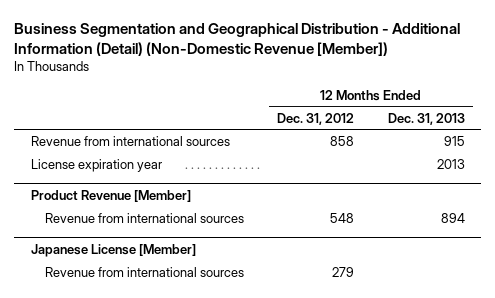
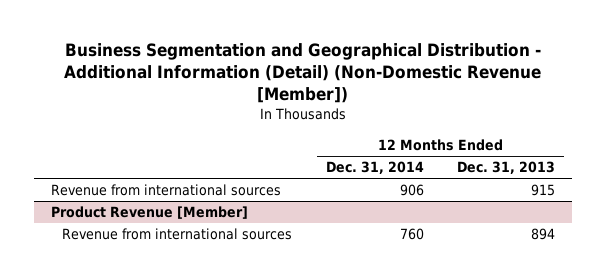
[277,112,355,125] Dec. 31, 2012 -> none
none -> [325,161,424,175] Dec. 31, 2014
[30,159,162,173] License expiration year -> none
[30,243,196,257] Japanese License [Member] -> none
[44,267,244,278] Revenue from international sources -> none

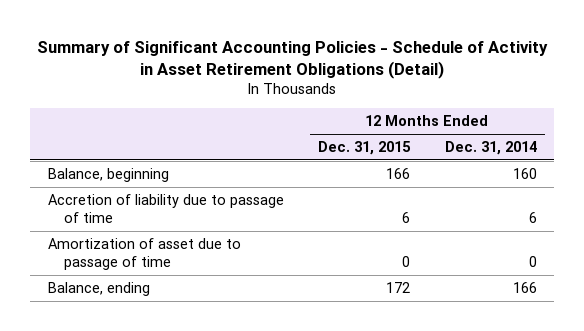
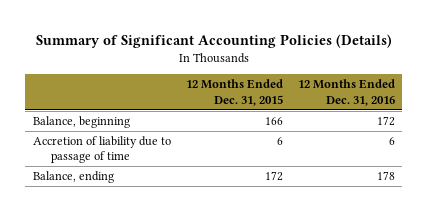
[37,40,549,79] Summary of Significant Accounting Policies - Schedule of Activity in Asset Retirement Obligations (Detail) -> [35,33,392,48] Summary of Significant Accounting Policies (Details)
[444,141,537,156] Dec. 31, 2014 -> none
none -> [297,79,395,106] 12 Months Ended Dec. 31, 2016
[47,237,241,271] Amortization of asset due to passage of time -> none

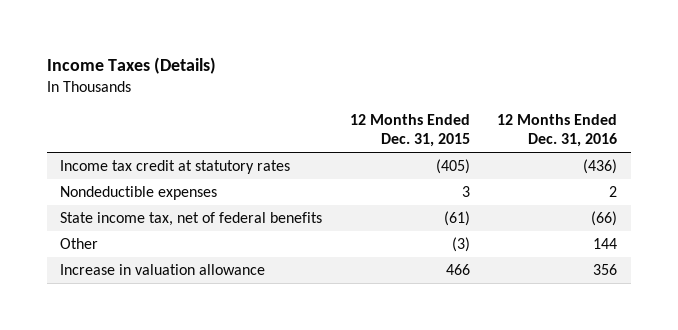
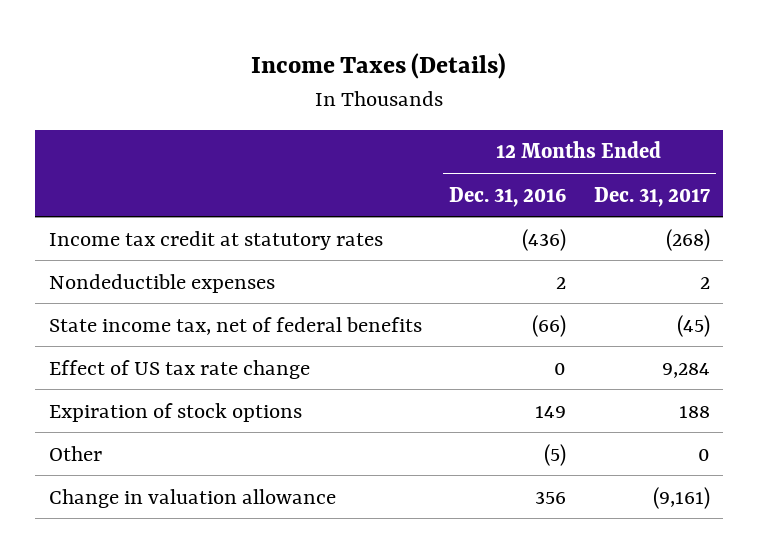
[349,114,470,148] 12 Months Ended Dec. 31, 2015 -> none
none -> [593,186,710,207] Dec. 31, 2017
none -> [49,359,311,379] Effect of US tax rate change
none -> [49,402,303,422] Expiration of stock options
[593,238,618,250] 144 -> [544,443,567,466] (5)
[60,264,266,276] Increase in valuation allowance -> [49,488,337,508] Change in valuation allowance

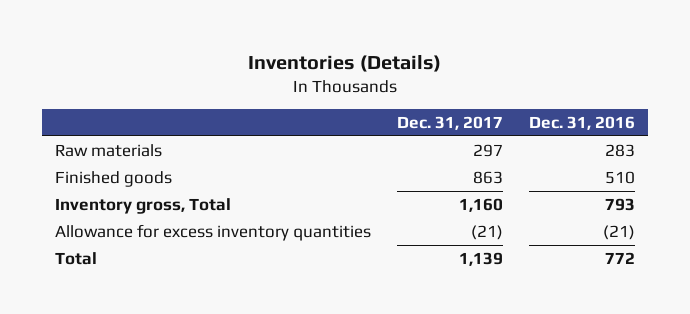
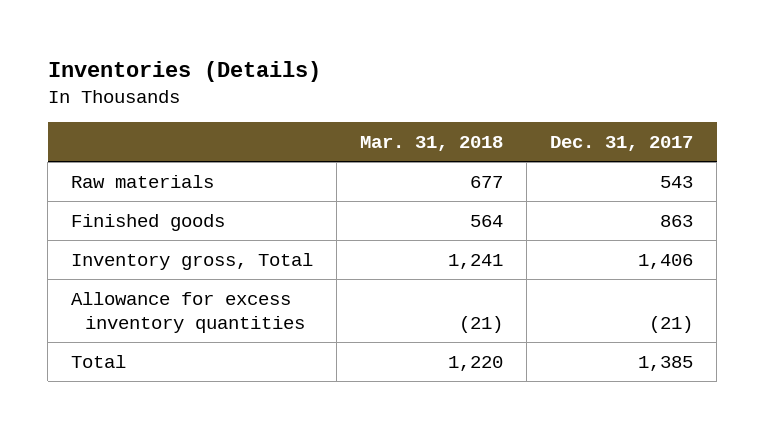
[528,115,635,130] Dec. 31, 2016 -> none
none -> [360,136,504,152] Mar. 31, 2018
[472,144,503,158] 297 -> [660,175,694,188] 543
[458,198,503,213] 1,160 -> [638,253,694,269] 1,406
[458,252,503,267] 1,139 -> [638,355,694,371] 1,385

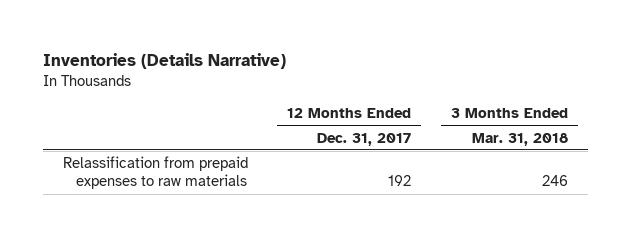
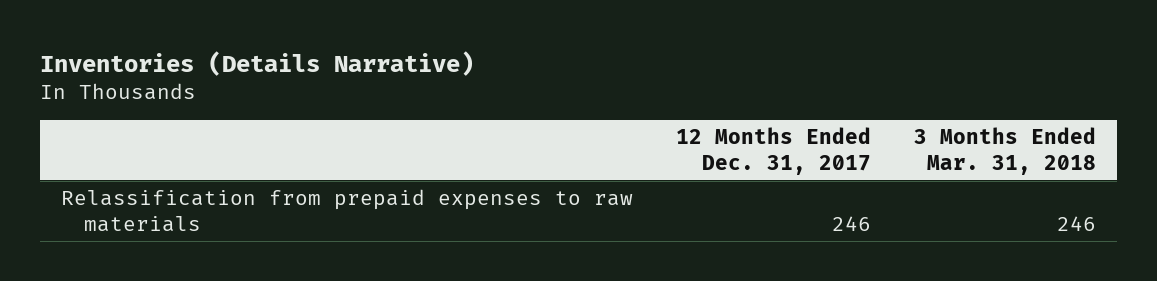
[388,175,412,187] 192 -> [832,216,872,232] 246

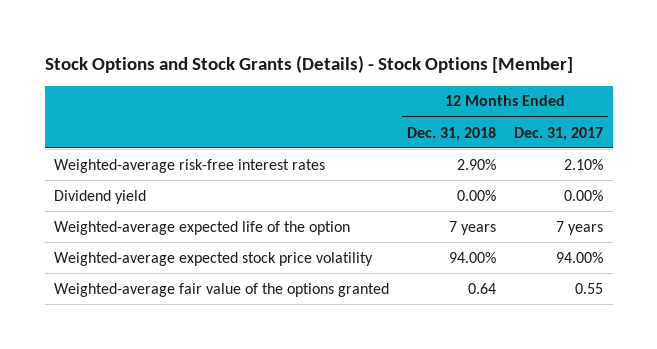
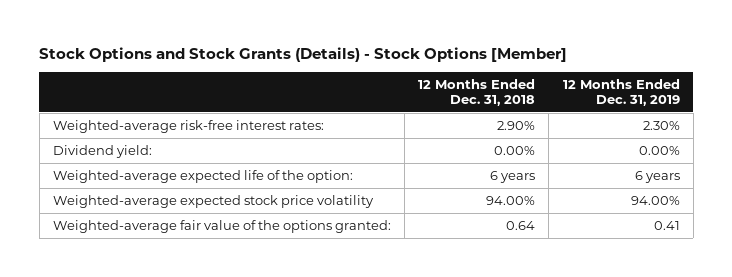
[514,126,604,141] Dec. 31, 2017 -> none
none -> [562,78,680,106] 12 Months Ended Dec. 31, 2019
[53,158,325,173] Weighted-average risk-free interest rates -> [52,119,324,133] Weighted-average risk-free interest rates:
[53,189,146,204] Dividend yield -> [52,144,152,158] Dividend yield:
[53,220,350,235] Weighted-average expected life of the option -> [52,169,353,183] Weighted-average expected life of the option:
[449,220,497,235] 7 years -> [490,170,536,183] 6 years
[53,282,389,297] Weighted-average fair value of the options granted -> [52,219,391,233] Weighted-average fair value of the options granted:

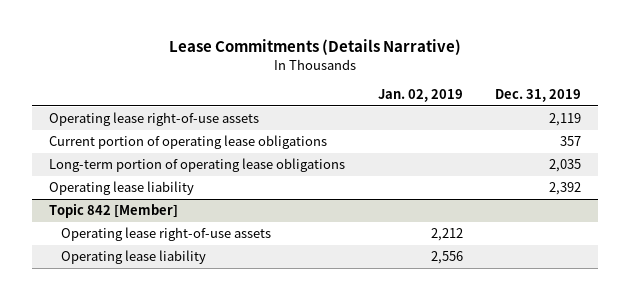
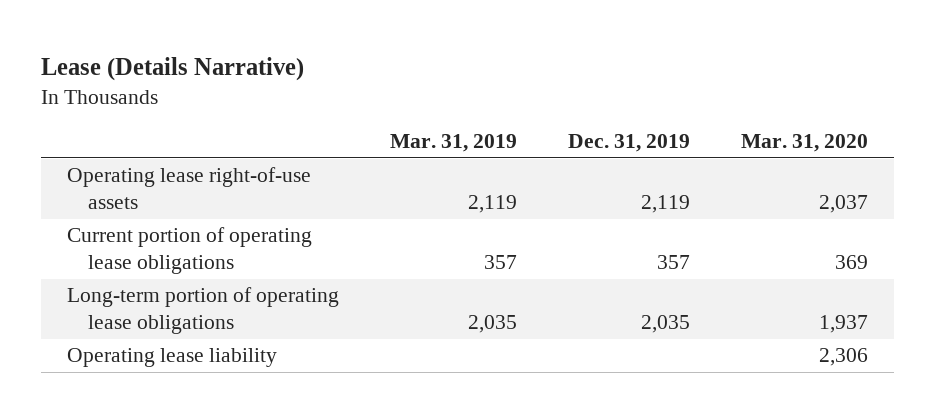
[169,39,462,56] Lease Commitments (Details Narrative) -> [41,56,305,81] Lease (Details Narrative)
[377,88,463,102] Jan. 02, 2019 -> none
none -> [389,134,517,153] Mar. 31, 2019
none -> [741,134,869,153] Mar. 31, 2020
[48,181,194,196] Operating lease liability -> none
[48,203,178,219] Topic 842 [Member] -> none
[61,227,272,242] Operating lease right-of-use assets -> none

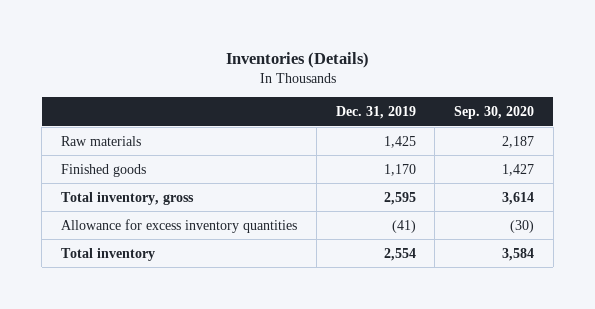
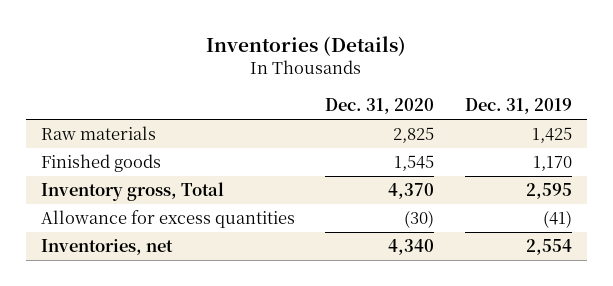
[454,106,535,120] Sep. 30, 2020 -> none
none -> [325,97,435,114] Dec. 31, 2020
[61,191,195,205] Total inventory, gross -> [40,182,224,202] Inventory gross, Total
[61,218,298,233] Allowance for excess inventory quantities -> [40,210,295,229] Allowance for excess quantities
[61,247,156,261] Total inventory -> [40,239,173,256] Inventories, net

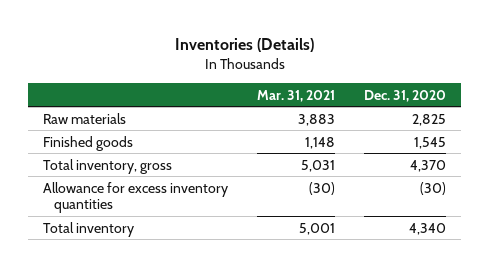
[464,97,572,114] Dec. 31, 2019 -> none
none -> [257,89,336,102] Mar. 31, 2021
[40,182,224,202] Inventory gross, Total -> [42,158,172,174] Total inventory, gross
[40,210,295,229] Allowance for excess quantities -> [42,181,228,214] Allowance for excess inventory quantities
[40,239,173,256] Inventories, net -> [42,221,134,237] Total inventory

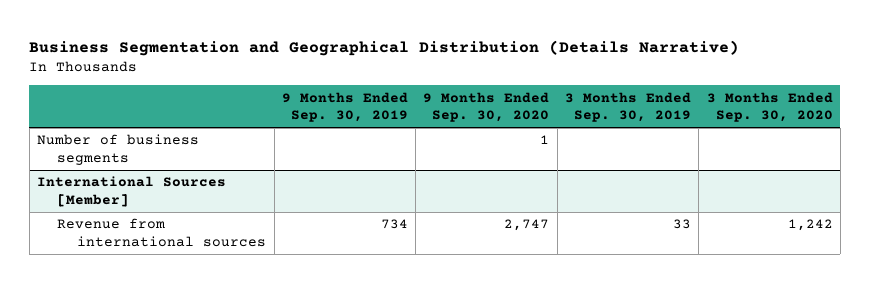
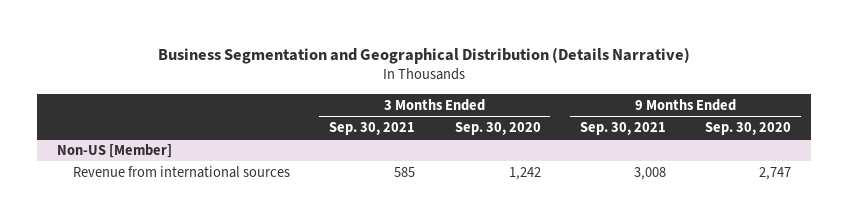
[281,91,408,123] 9 Months Ended Sep. 30, 2019 -> none
[565,91,692,123] 3 Months Ended Sep. 30, 2019 -> none
none -> [329,121,416,135] Sep. 30, 2021
none -> [580,121,667,135] Sep. 30, 2021
[36,134,199,166] Number of business segments -> none
[36,176,226,208] International Sources [Member] -> [57,143,173,158] Non-US [Member]

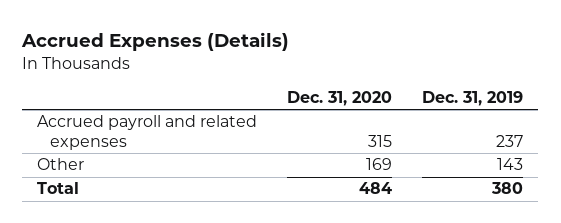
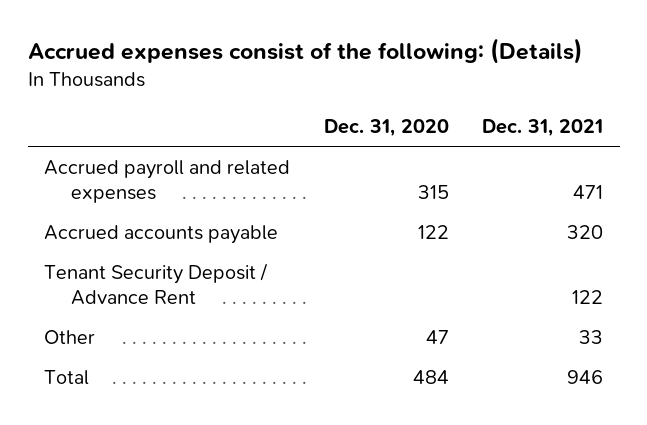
[21,32,290,52] Accrued Expenses (Details) -> [27,37,583,64] Accrued expenses consist of the following: (Details)
[422,90,524,106] Dec. 31, 2019 -> none
none -> [481,119,603,138] Dec. 31, 2021
none -> [44,224,279,244] Accrued accounts payable
none -> [44,262,269,305] Tenant Security Deposit / Advance Rent
[366,158,393,171] 169 -> [425,329,449,344] 47

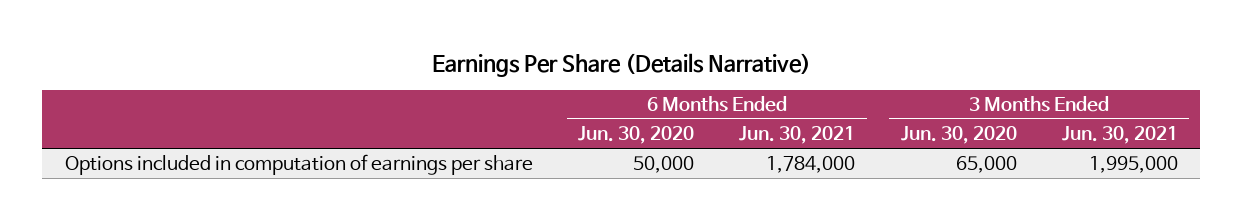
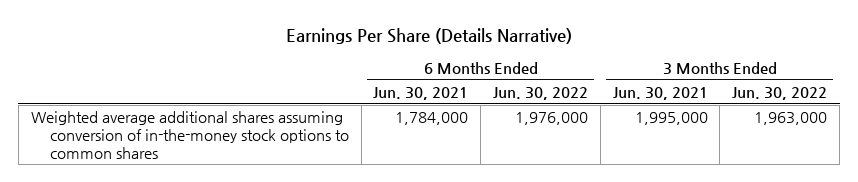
[578,126,695,145] Jun. 30, 2020 -> none
[900,126,1017,145] Jun. 30, 2020 -> none
none -> [493,87,589,101] Jun. 30, 2022
none -> [732,87,828,101] Jun. 30, 2022
[64,154,533,176] Options included in computation of earnings per share -> [30,111,349,159] Weighted average additional shares assuming conversion of in-the-money stock options to common shares

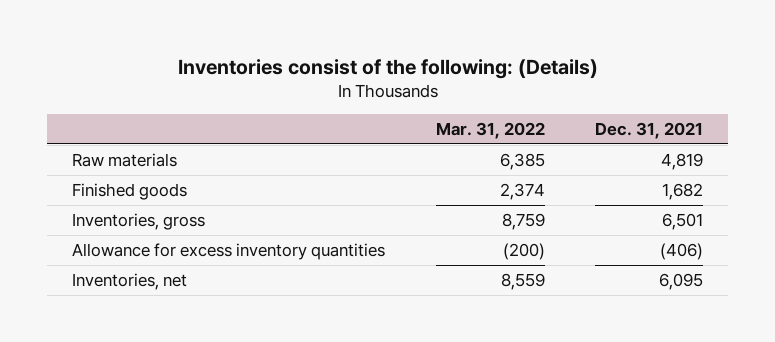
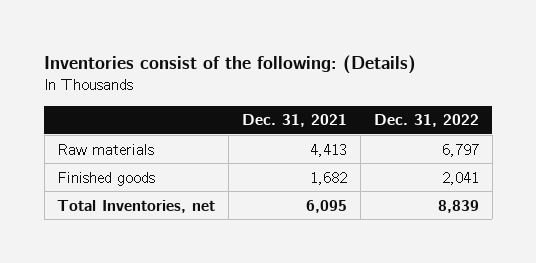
[435,122,545,140] Mar. 31, 2022 -> none
none -> [373,114,479,128] Dec. 31, 2022
[660,152,703,170] 4,819 -> [310,143,348,157] 4,413
[72,212,206,230] Inventories, gross -> none
[72,242,386,260] Allowance for excess inventory quantities -> none
[72,272,188,290] Inventories, net -> [57,199,216,213] Total Inventories, net

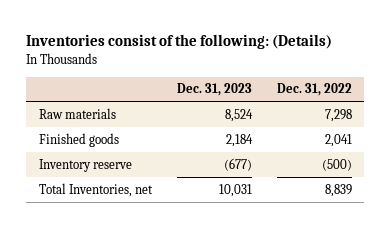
[242,114,348,128] Dec. 31, 2021 -> none
none -> [176,83,252,97] Dec. 31, 2023
[441,143,479,157] 6,797 -> [324,108,352,122] 7,298
none -> [38,158,132,172] Inventory reserve

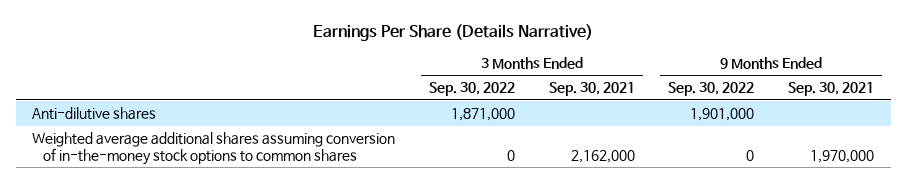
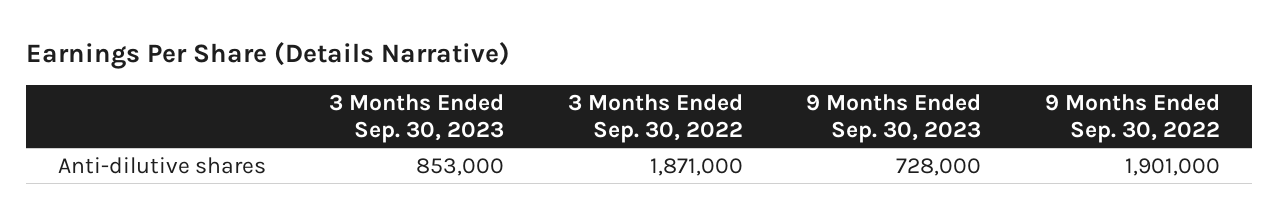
[548,82,635,97] Sep. 30, 2021 -> none
[787,82,874,97] Sep. 30, 2021 -> none
none -> [329,93,505,144] 3 Months Ended Sep. 30, 2023
none -> [806,93,982,144] 9 Months Ended Sep. 30, 2023
[32,132,396,165] Weighted average additional shares assuming conversion of in-the-money stock options to common shares -> none

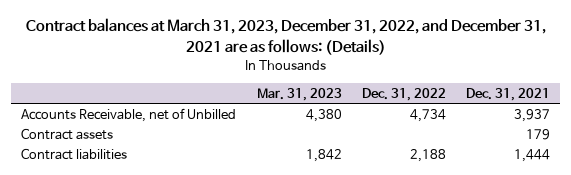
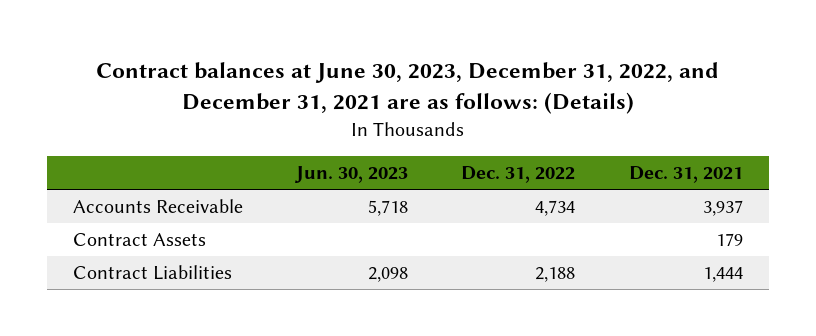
[25,18,546,55] Contract balances at March 31, 2023, December 31, 2022, and December 31, 2021 are as follows: (Details) -> [95,61,719,115] Contract balances at June 30, 2023, December 31, 2022, and December 31, 2021 are as follows: (Details)
[256,87,342,101] Mar. 31, 2023 -> none
none -> [294,166,409,184] Jun. 30, 2023
[21,107,237,122] Accounts Receivable, net of Unbilled -> [73,199,244,214] Accounts Receivable
[21,127,114,140] Contract assets -> [73,233,207,247] Contract Assets
[21,147,128,160] Contract liabilities -> [73,265,233,281] Contract Liabilities

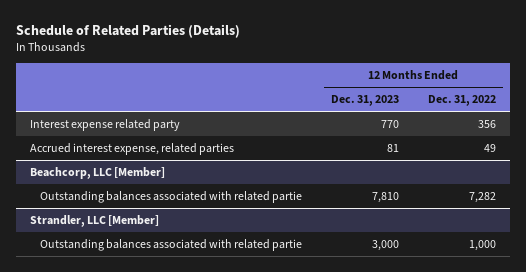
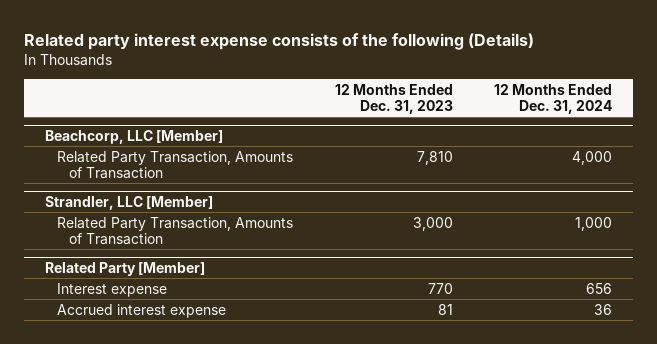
[15,23,240,38] Schedule of Related Parties (Details) -> [23,32,534,50] Related party interest expense consists of the following (Details)
[427,95,496,107] Dec. 31, 2022 -> none
none -> [494,83,613,114] 12 Months Ended Dec. 31, 2024
[30,118,181,131] Interest expense related party -> none
[30,142,235,155] Accrued interest expense, related parties -> none
[40,190,303,203] Outstanding balances associated with related partie -> [56,150,293,179] Related Party Transaction, Amounts of Transaction
[40,238,303,251] Outstanding balances associated with related partie -> [56,216,293,245] Related Party Transaction, Amounts of Transaction
none -> [44,261,205,276] Related Party [Member]
none -> [56,282,167,297] Interest expense
none -> [56,303,226,318] Accrued interest expense

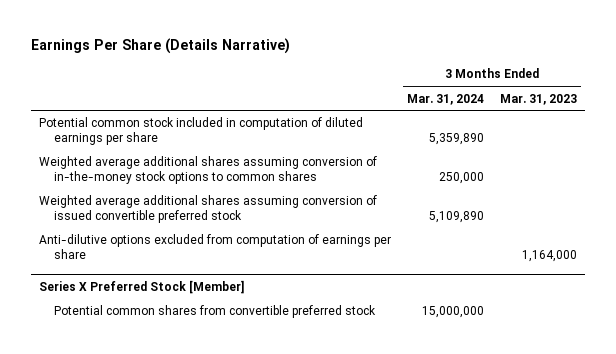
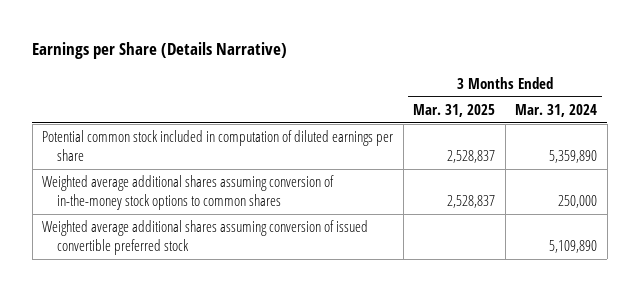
[31,37,291,54] Earnings Per Share (Details Narrative) -> [32,42,288,60] Earnings per Share (Details Narrative)
[499,93,577,105] Mar. 31, 2023 -> none
none -> [413,103,496,117] Mar. 31, 2025
[39,234,392,260] Anti-dilutive options excluded from computation of earnings per share -> none
[39,279,246,294] Series X Preferred Stock [Member] -> none
[53,305,376,319] Potential common shares from convertible preferred stock -> none

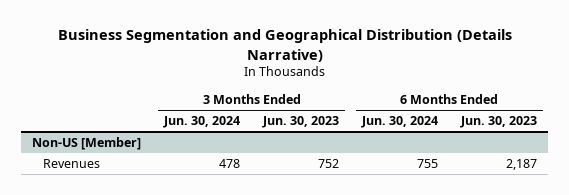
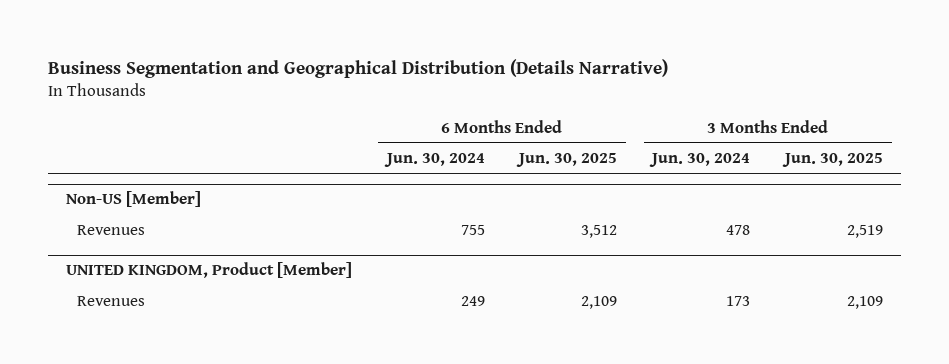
[262,116,340,129] Jun. 30, 2023 -> none
[459,116,537,129] Jun. 30, 2023 -> none
none -> [516,153,618,168] Jun. 30, 2025
none -> [782,153,884,168] Jun. 30, 2025
none -> [65,262,352,279] UNITED KINGDOM, Product [Member]
none -> [77,296,146,307] Revenues

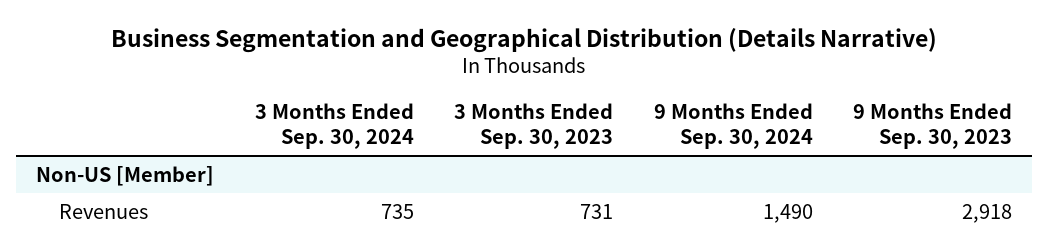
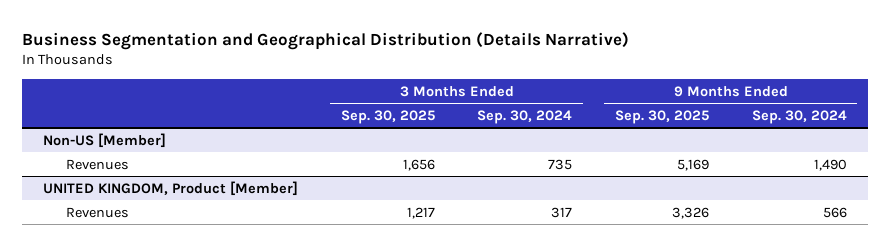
[454,102,614,150] 3 Months Ended Sep. 30, 2023 -> none
[852,102,1012,150] 9 Months Ended Sep. 30, 2023 -> none
none -> [340,109,435,124] Sep. 30, 2025
none -> [615,109,710,124] Sep. 30, 2025
none -> [43,180,299,196] UNITED KINGDOM, Product [Member]
none -> [65,206,129,218] Revenues

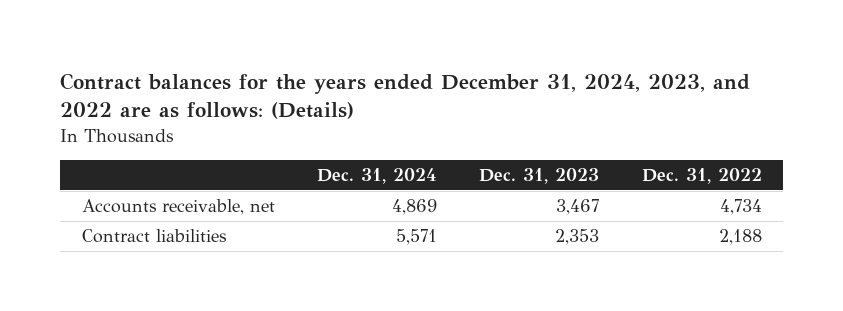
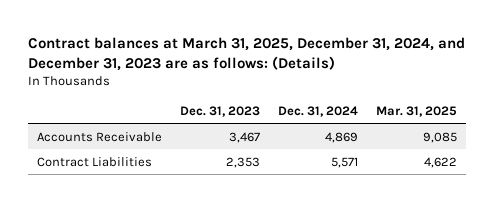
[60,72,751,119] Contract balances for the years ended December 31, 2024, 2023, and 2022 are as follows: (Details) -> [27,36,465,71] Contract balances at March 31, 2025, December 31, 2024, and December 31, 2023 are as follows: (Details)
[641,167,762,184] Dec. 31, 2022 -> none
none -> [375,105,457,117] Mar. 31, 2025
[81,199,275,216] Accounts receivable, net -> [36,131,162,142] Accounts Receivable
[81,229,227,244] Contract liabilities -> [36,156,152,167] Contract Liabilities

